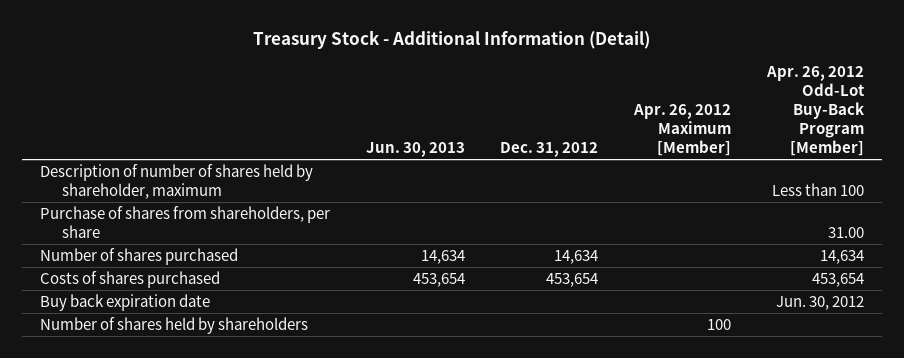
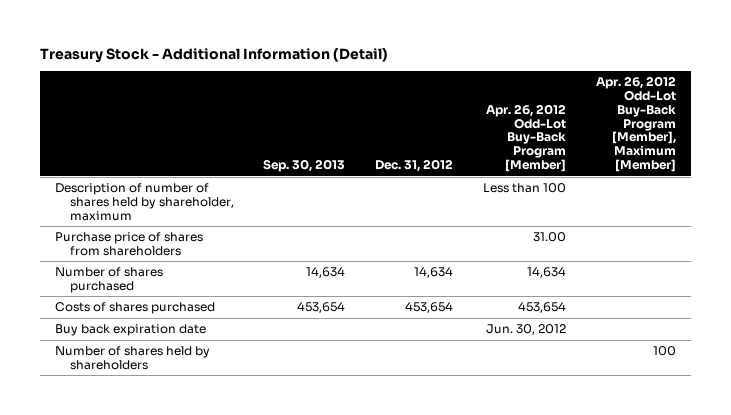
[365,142,465,158] Jun. 30, 2013 -> none
[633,103,732,157] Apr. 26, 2012 Maximum [Member] -> none
none -> [263,159,346,173] Sep. 30, 2013
none -> [595,75,676,173] Apr. 26, 2012 Odd-Lot Buy-Back Program [Member], Maximum [Member]
[39,205,330,239] Purchase of shares from shareholders, per share -> [54,232,203,257] Purchase price of shares from shareholders

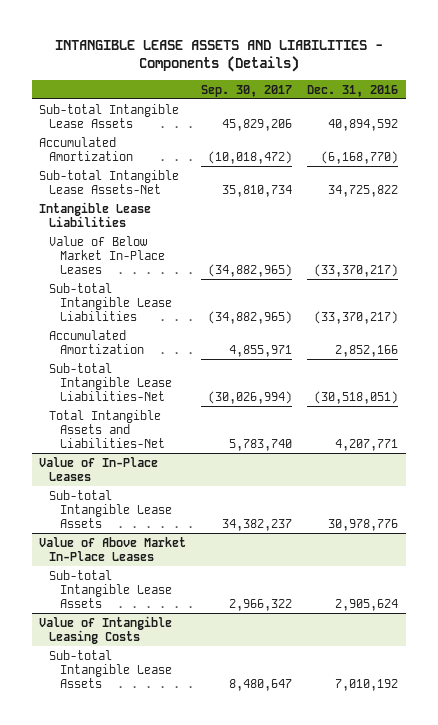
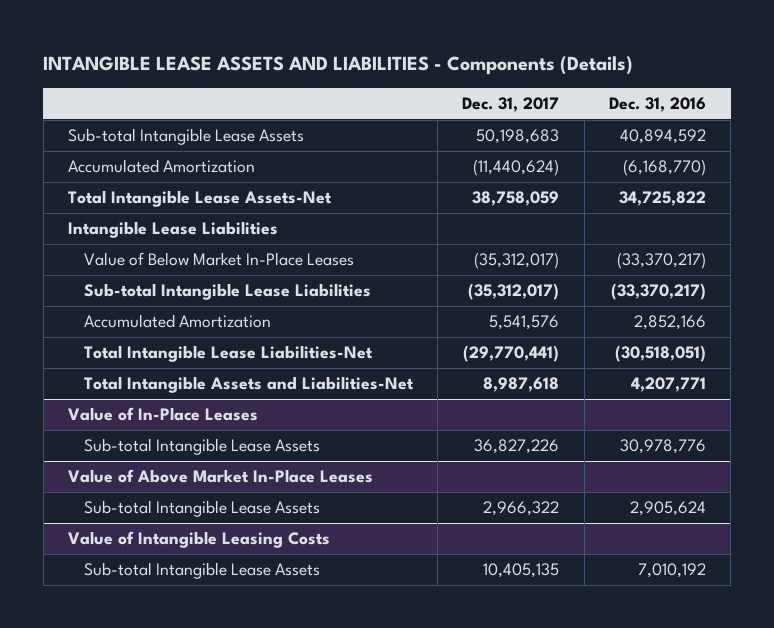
[201,84,293,97] Sep. 30, 2017 -> none
none -> [462,96,560,112] Dec. 31, 2017
[39,169,180,194] Sub-total Intangible Lease Assets-Net -> [67,190,332,208] Total Intangible Lease Assets-Net
[49,362,172,401] Sub-total Intangible Lease Liabilities-Net -> [83,345,373,363] Total Intangible Lease Liabilities-Net

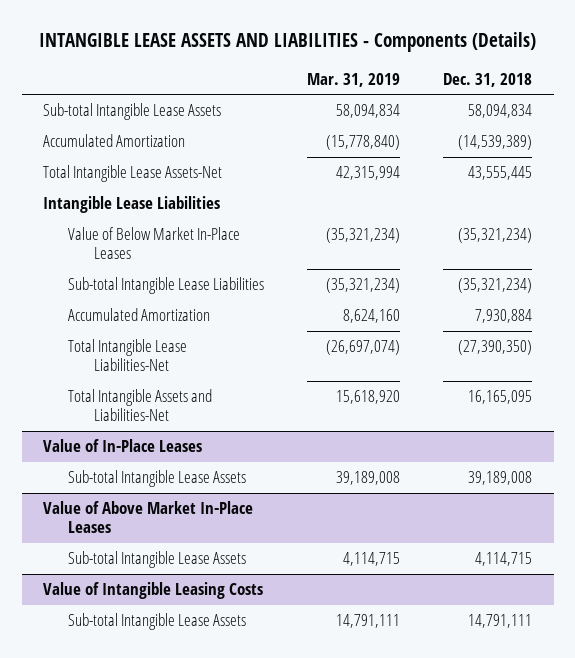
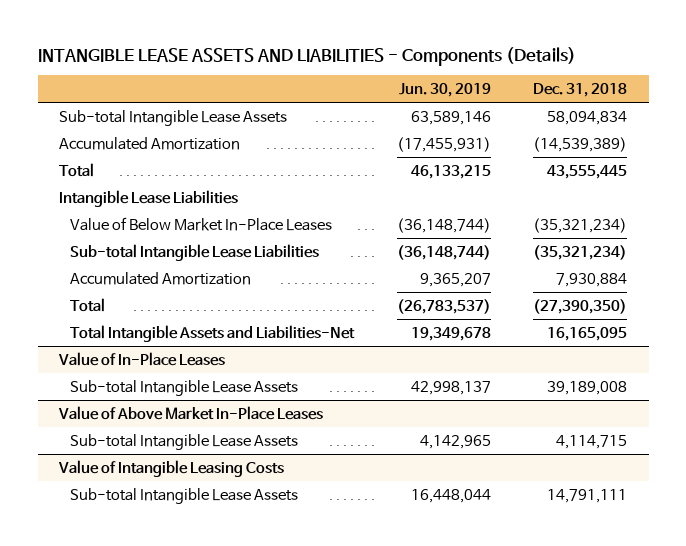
[307,72,401,87] Mar. 31, 2019 -> none
none -> [398,82,491,97] Jun. 30, 2019
[43,165,223,183] Total Intangible Lease Assets-Net -> [59,162,95,177] Total
[68,339,188,372] Total Intangible Lease Liabilities-Net -> [69,297,105,312] Total

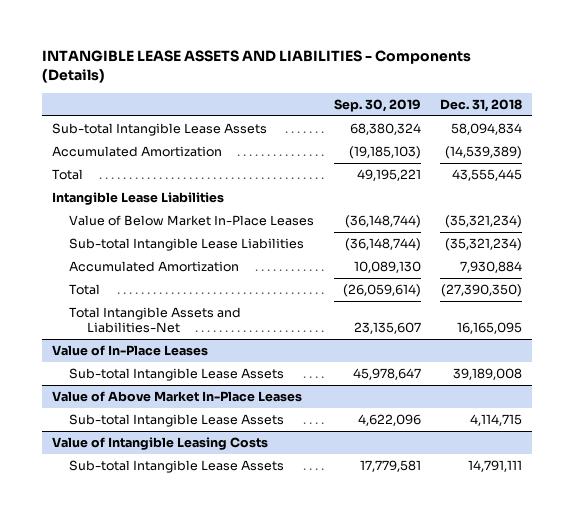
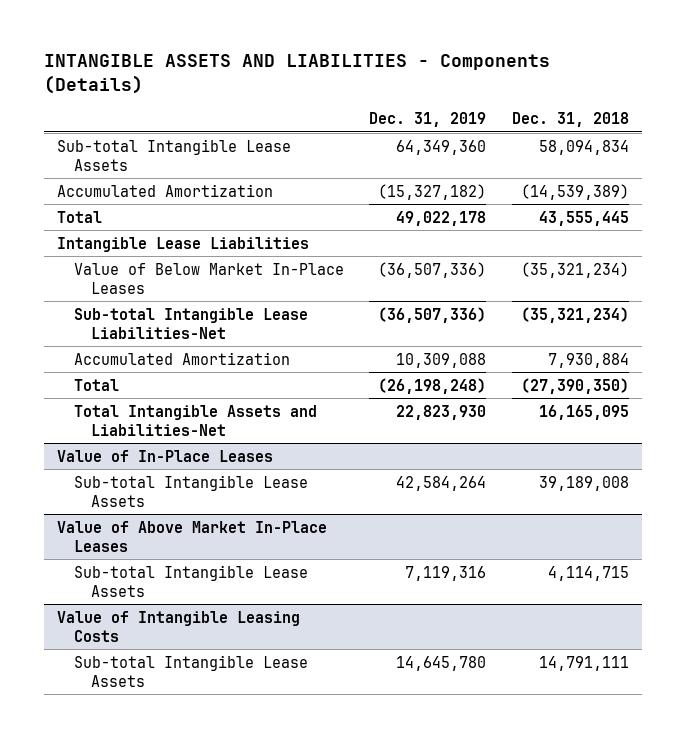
[42,50,472,84] INTANGIBLE LEASE ASSETS AND LIABILITIES - Components (Details) -> [43,54,550,94] INTANGIBLE ASSETS AND LIABILITIES - Components (Details)
[333,98,421,112] Sep. 30, 2019 -> none
none -> [369,112,487,128] Dec. 31, 2019
[69,238,305,252] Sub-total Intangible Lease Liabilities -> [73,307,308,339] Sub-total Intangible Lease Liabilities-Net

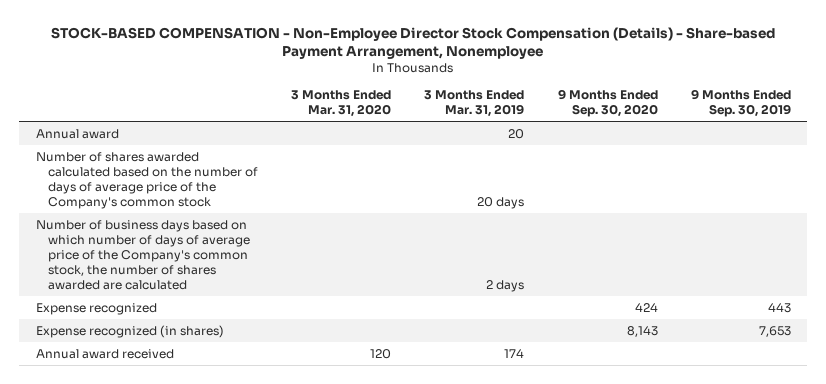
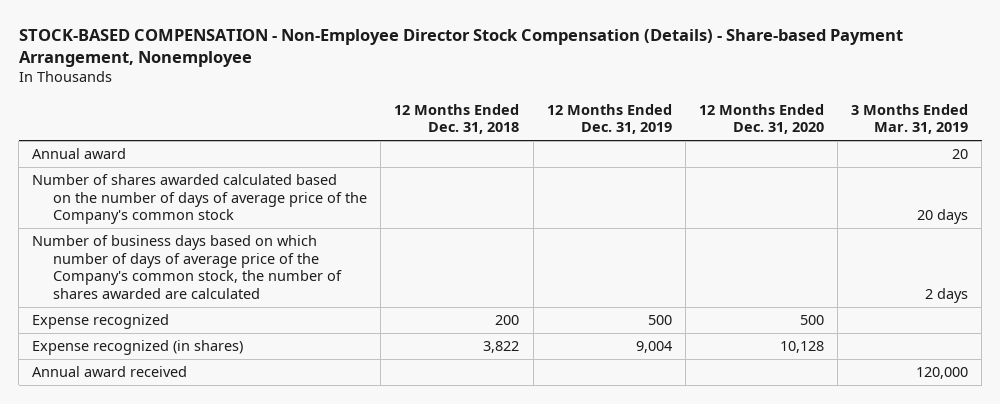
[291,90,392,118] 3 Months Ended Mar. 31, 2020 -> none
[557,89,658,118] 9 Months Ended Sep. 30, 2020 -> none
[690,89,791,118] 9 Months Ended Sep. 30, 2019 -> none
none -> [394,103,520,135] 12 Months Ended Dec. 31, 2018
none -> [546,103,672,135] 12 Months Ended Dec. 31, 2019
none -> [698,103,824,135] 12 Months Ended Dec. 31, 2020
[504,348,525,358] 174 -> [916,367,969,380] 120,000

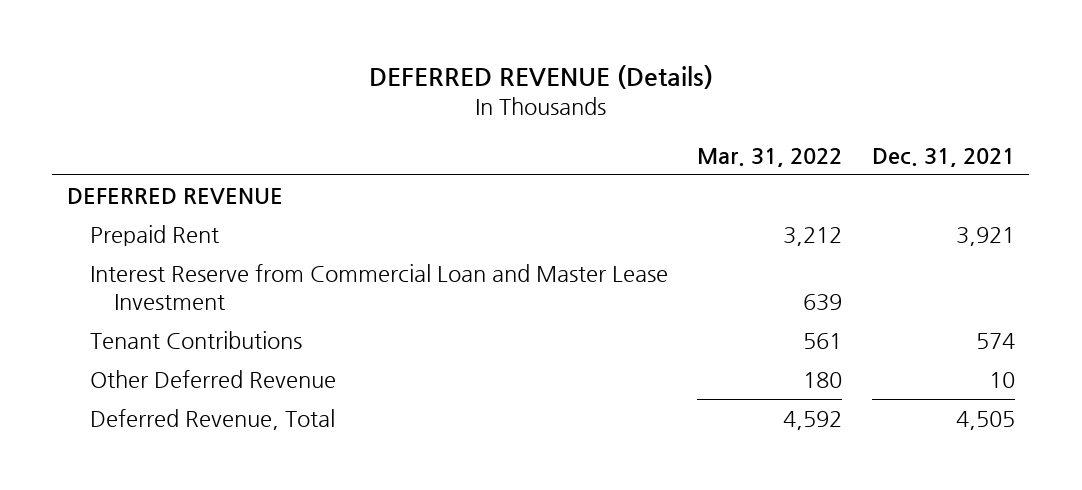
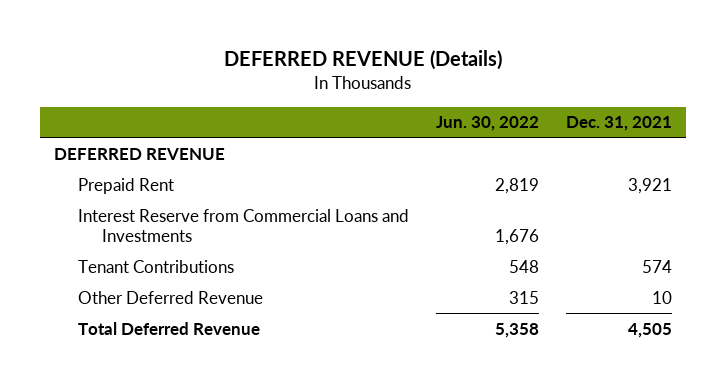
[697,147,843,167] Mar. 31, 2022 -> none
none -> [436,116,540,132] Jun. 30, 2022
[90,264,669,310] Interest Reserve from Commercial Loan and Master Lease Investment -> [77,208,409,243] Interest Reserve from Commercial Loans and Investments
[90,409,336,431] Deferred Revenue, Total -> [77,321,260,335] Total Deferred Revenue

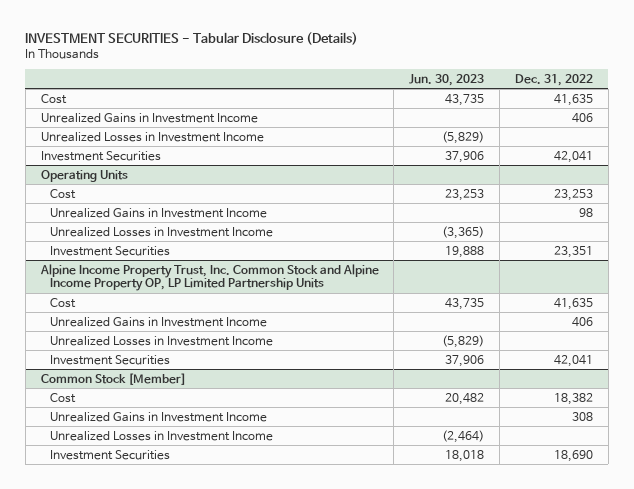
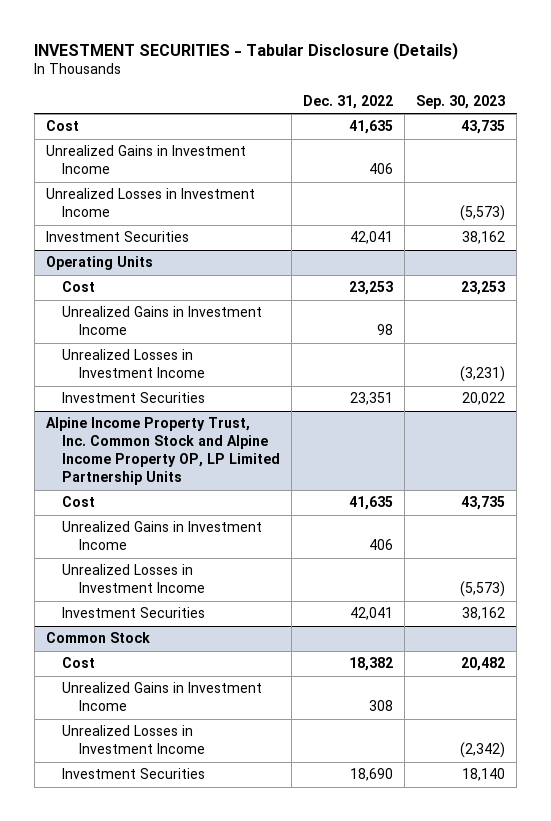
[409,73,485,86] Jun. 30, 2023 -> none
none -> [416,94,506,109] Sep. 30, 2023
[40,372,186,385] Common Stock [Member] -> [45,632,150,644] Common Stock

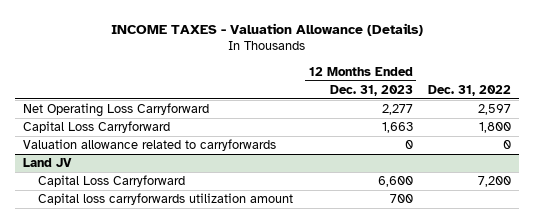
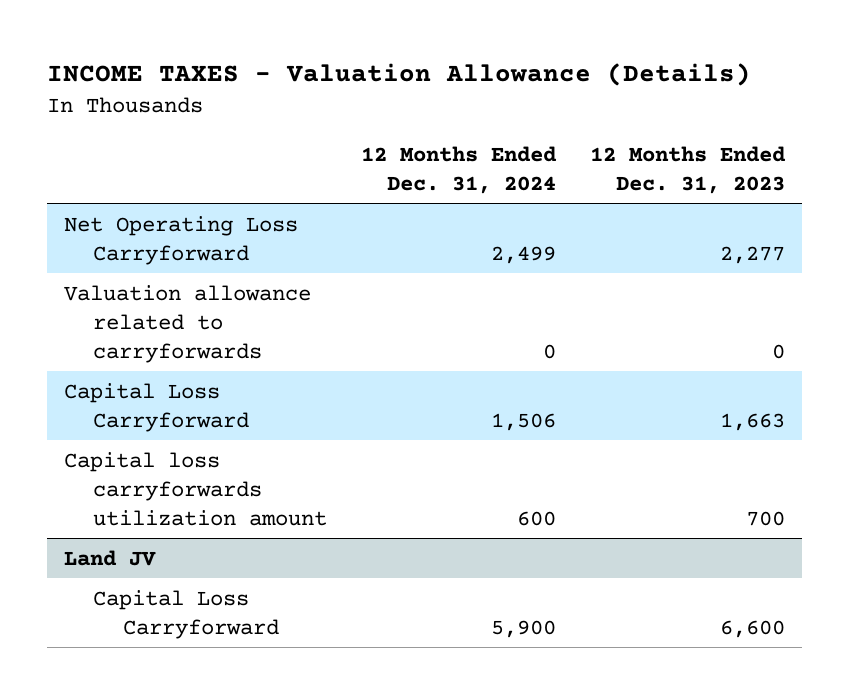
[428,84,512,96] Dec. 31, 2022 -> none
none -> [361,145,558,194] 12 Months Ended Dec. 31, 2024
[22,121,170,134] Capital Loss Carryforward -> [63,382,250,432] Capital Loss Carryforward
none -> [63,451,328,526] Capital loss carryforwards utilization amount
[37,193,293,206] Capital loss carryforwards utilization amount -> none

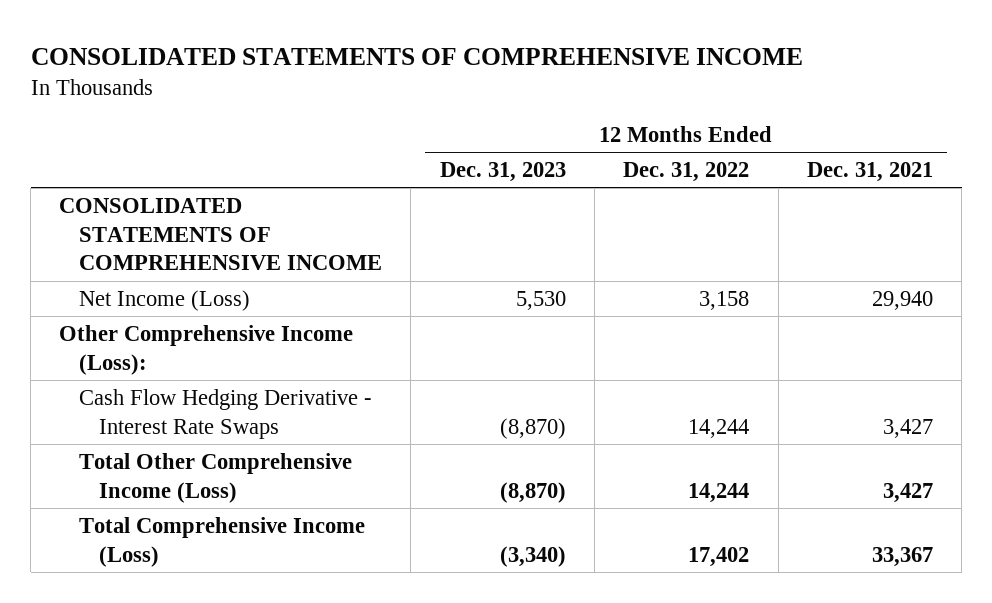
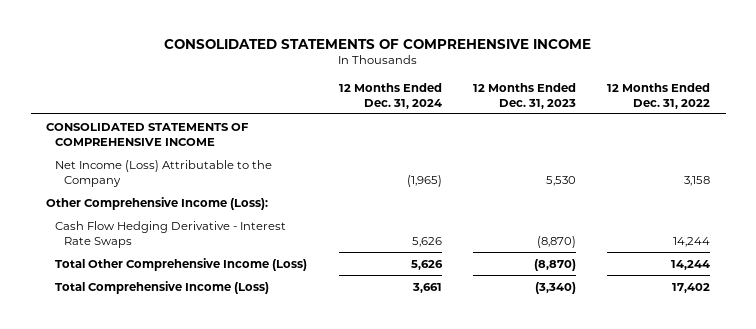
[806,162,933,183] Dec. 31, 2021 -> none
none -> [338,82,442,109] 12 Months Ended Dec. 31, 2024
[79,289,251,311] Net Income (Loss) -> [55,159,273,187] Net Income (Loss) Attributable to the Company

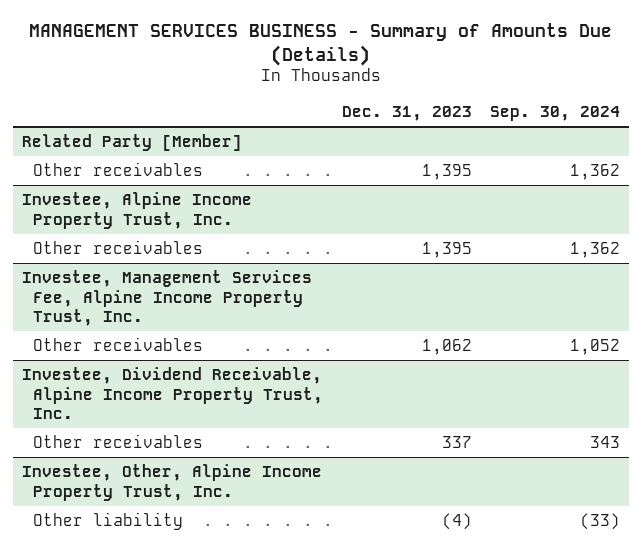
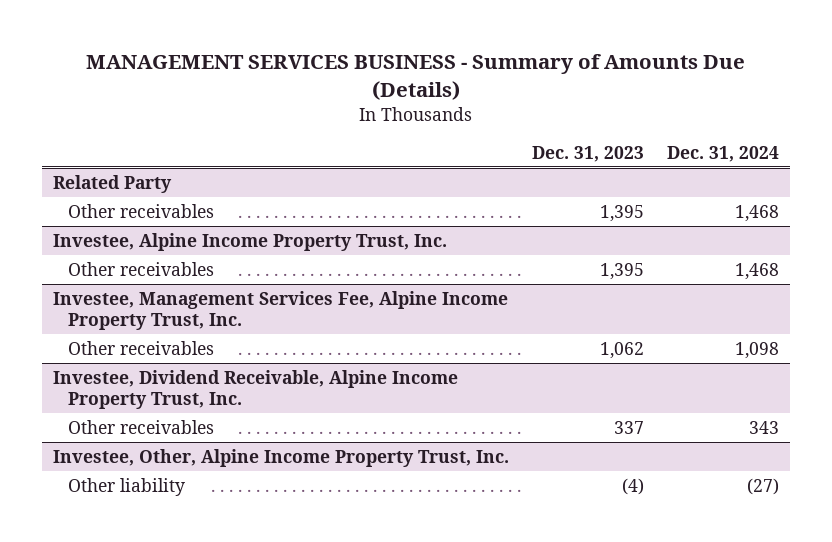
[490,105,621,121] Sep. 30, 2024 -> none
none -> [666,145,779,162] Dec. 31, 2024
[21,134,242,152] Related Party [Member] -> [53,174,173,193] Related Party

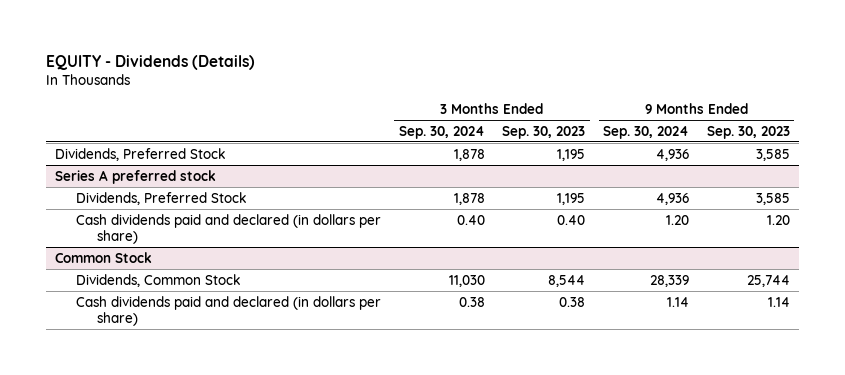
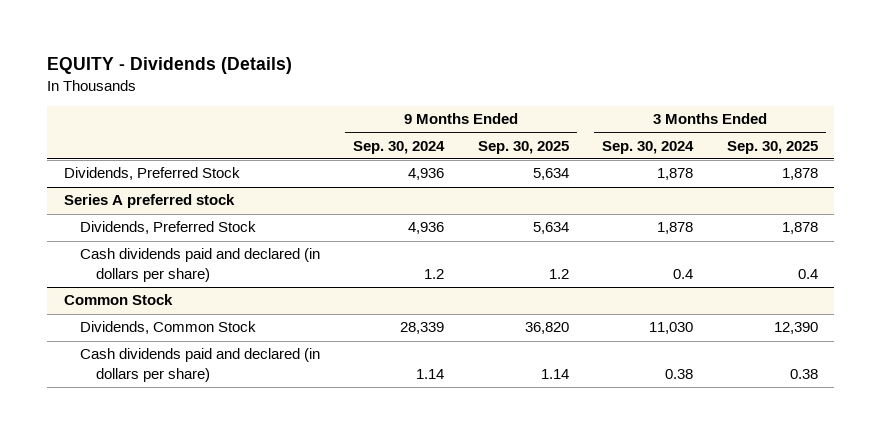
[502,125,586,139] Sep. 30, 2023 -> none
[707,125,791,139] Sep. 30, 2023 -> none
none -> [477,140,569,154] Sep. 30, 2025
none -> [726,140,818,154] Sep. 30, 2025
[456,214,485,225] 0.40 -> [673,268,694,279] 0.4
[666,214,690,225] 1.20 -> [424,268,445,279] 1.2

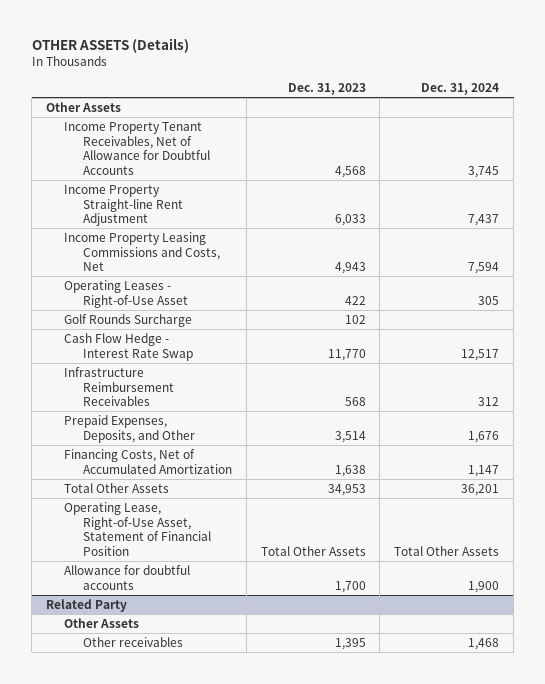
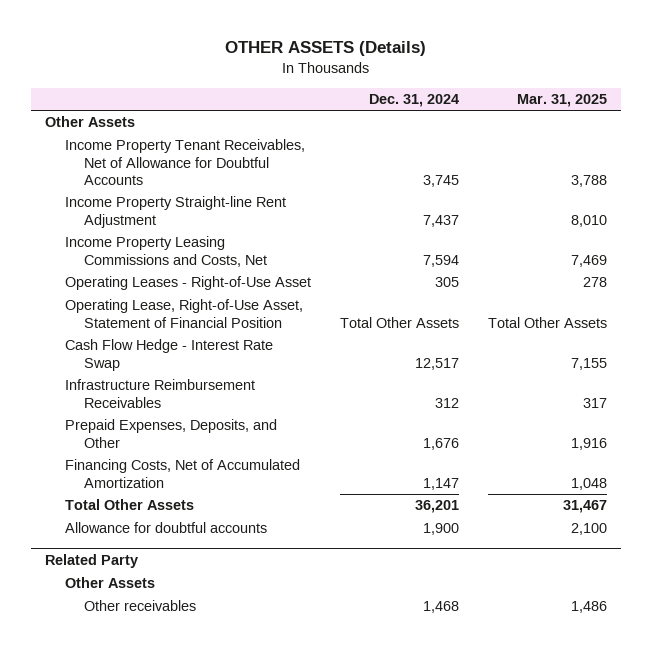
[287,83,366,96] Dec. 31, 2023 -> none
none -> [516,94,607,108] Mar. 31, 2025
[64,313,193,327] Golf Rounds Surcharge -> none
[64,501,211,557] Operating Lease, Right-of-Use Asset, Statement of Financial Position -> [64,299,303,328] Operating Lease, Right-of-Use Asset, Statement of Financial Position

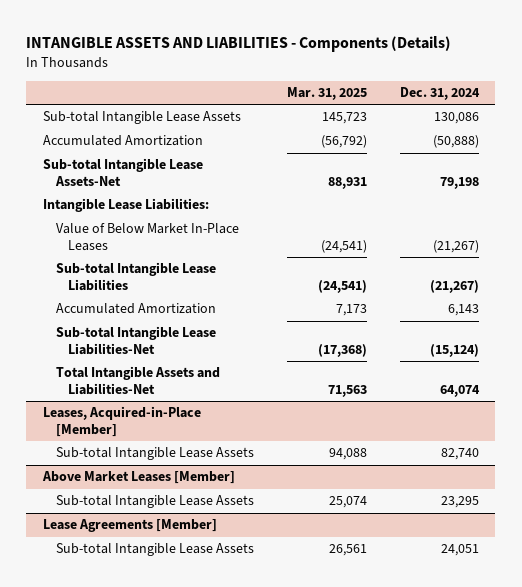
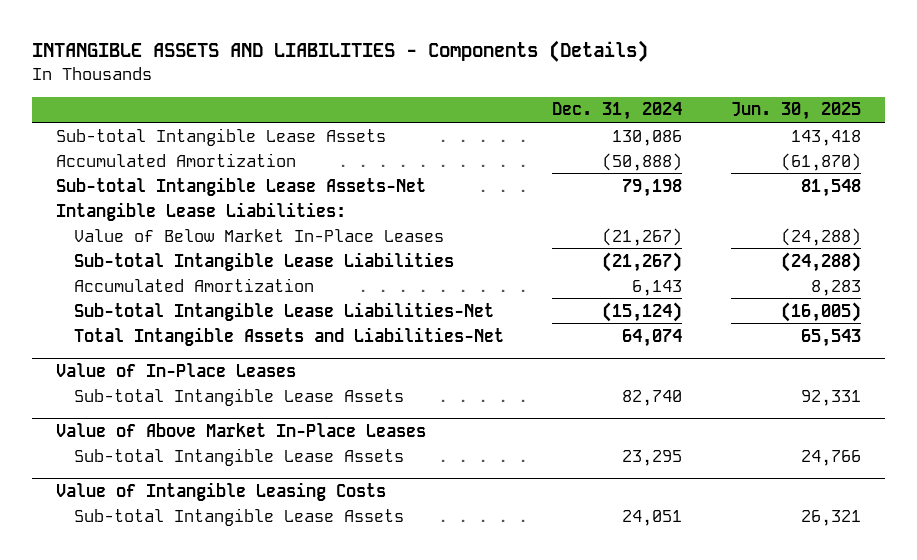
[286,87,367,101] Mar. 31, 2025 -> none
none -> [730,102,861,121] Jun. 30, 2025
[42,406,201,437] Leases, Acquired-in-Place [Member] -> [55,362,296,377] Value of In-Place Leases
[41,471,235,485] Above Market Leases [Member] -> [55,422,426,437] Value of Above Market In-Place Leases
[42,519,217,533] Lease Agreements [Member] -> [55,481,386,501] Value of Intangible Leasing Costs

